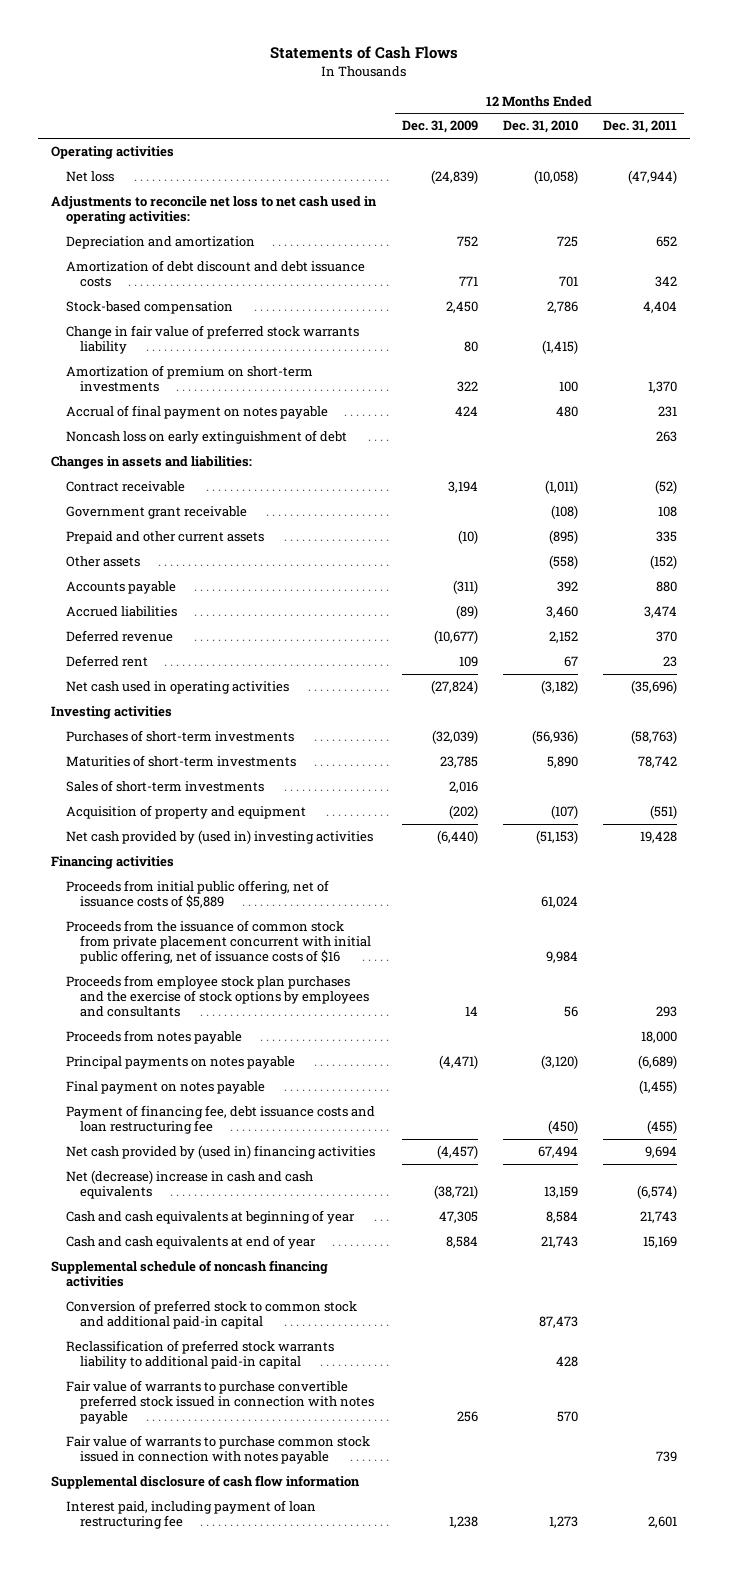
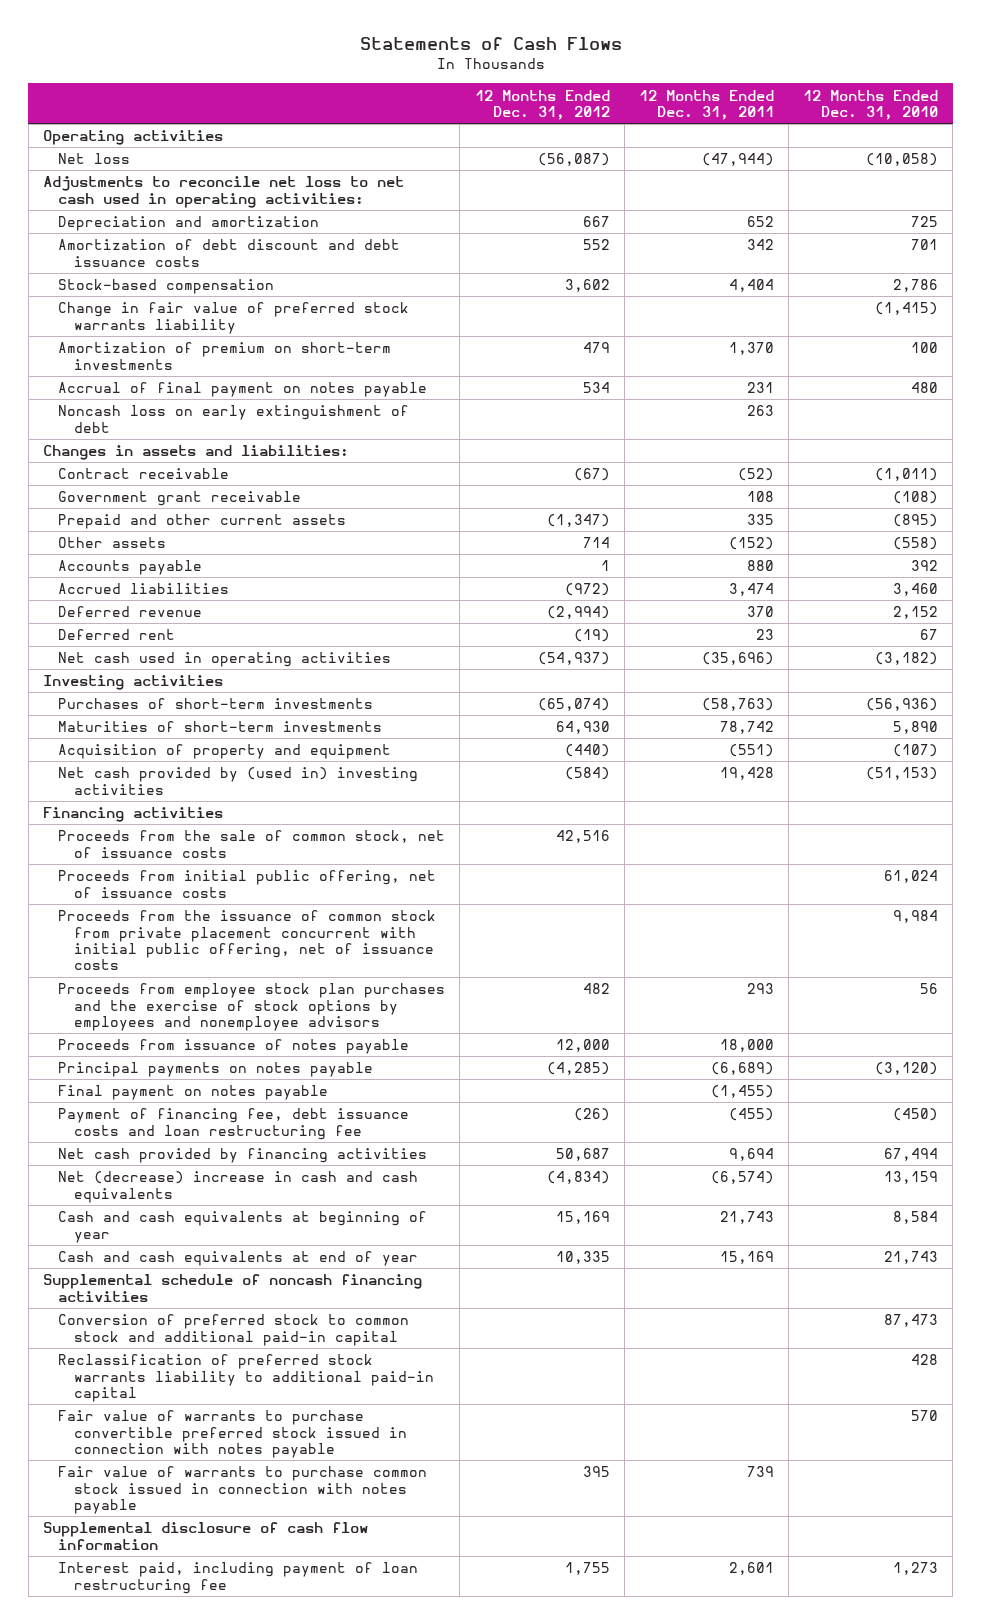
[401,120,478,134] Dec. 31, 2009 -> none
none -> [474,89,610,121] 12 Months Ended Dec. 31, 2012
[65,780,264,793] Sales of short-term investments -> none
none -> [58,830,446,858] Proceeds from the sale of common stock, net of issuance costs
[65,880,329,909] Proceeds from initial public offering, net of issuance costs of $5,889 -> [58,870,437,898] Proceeds from initial public offering, net of issuance costs
[65,920,372,965] Proceeds from the issuance of common stock from private placement concurrent with initial public offering, net of issuance costs of $16 -> [58,910,437,971] Proceeds from the issuance of common stock from private placement concurrent with initial public offering, net of issuance costs
[65,975,370,1018] Proceeds from employee stock plan purchases and the exercise of stock options by employees and consultants -> [58,983,446,1032] Proceeds from employee stock plan purchases and the exercise of stock options by employees and nonemployee advisors
[65,1030,242,1045] Proceeds from notes payable -> [58,1039,410,1055] Proceeds from issuance of notes payable
[65,1145,375,1160] Net cash provided by (used in) financing activities -> [58,1148,428,1164] Net cash provided by financing activities

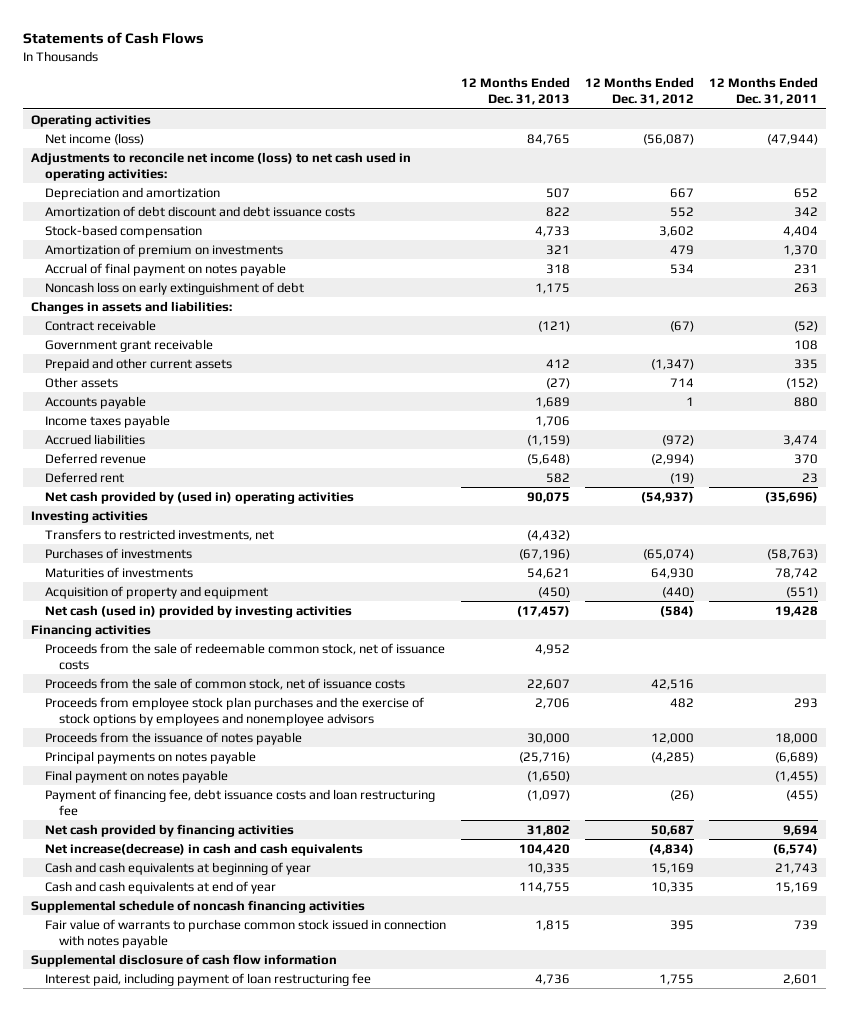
[803,89,939,121] 12 Months Ended Dec. 31, 2010 -> none
none -> [461,77,571,105] 12 Months Ended Dec. 31, 2013
[58,153,131,165] Net loss -> [45,132,145,145] Net income (loss)
[42,176,404,208] Adjustments to reconcile net loss to net cash used in operating activities: -> [30,151,411,181] Adjustments to reconcile net income (loss) to net cash used in operating activities:
[58,302,410,334] Change in fair value of preferred stock warrants liability -> none
[58,342,392,370] Amortization of premium on short-term investments -> [45,243,284,257] Amortization of premium on investments
none -> [45,414,171,428] Income taxes payable
[58,652,392,668] Net cash used in operating activities -> [45,490,355,504] Net cash provided by (used in) operating activities
none -> [45,528,275,541] Transfers to restricted investments, net
[58,698,374,710] Purchases of short-term investments -> [45,547,193,559] Purchases of investments
[58,721,383,733] Maturities of short-term investments -> [45,566,194,578] Maturities of investments
[58,767,419,795] Net cash provided by (used in) investing activities -> [45,604,353,618] Net cash (used in) provided by investing activities
none -> [45,642,446,670] Proceeds from the sale of redeemable common stock, net of issuance costs
[58,870,437,898] Proceeds from initial public offering, net of issuance costs -> none
[58,910,437,971] Proceeds from the issuance of common stock from private placement concurrent with initial public offering, net of issuance costs -> none
[58,1039,410,1055] Proceeds from issuance of notes payable -> [45,731,303,745] Proceeds from the issuance of notes payable
[58,1171,419,1203] Net (decrease) increase in cash and cash equivalents -> [45,842,364,856] Net increase(decrease) in cash and cash equivalents
[58,1314,410,1346] Conversion of preferred stock to common stock and additional paid-in capital -> none
[58,1354,434,1403] Reclassification of preferred stock warrants liability to additional paid-in capital -> none
[58,1410,407,1459] Fair value of warrants to purchase convertible preferred stock issued in connection with notes payable -> none

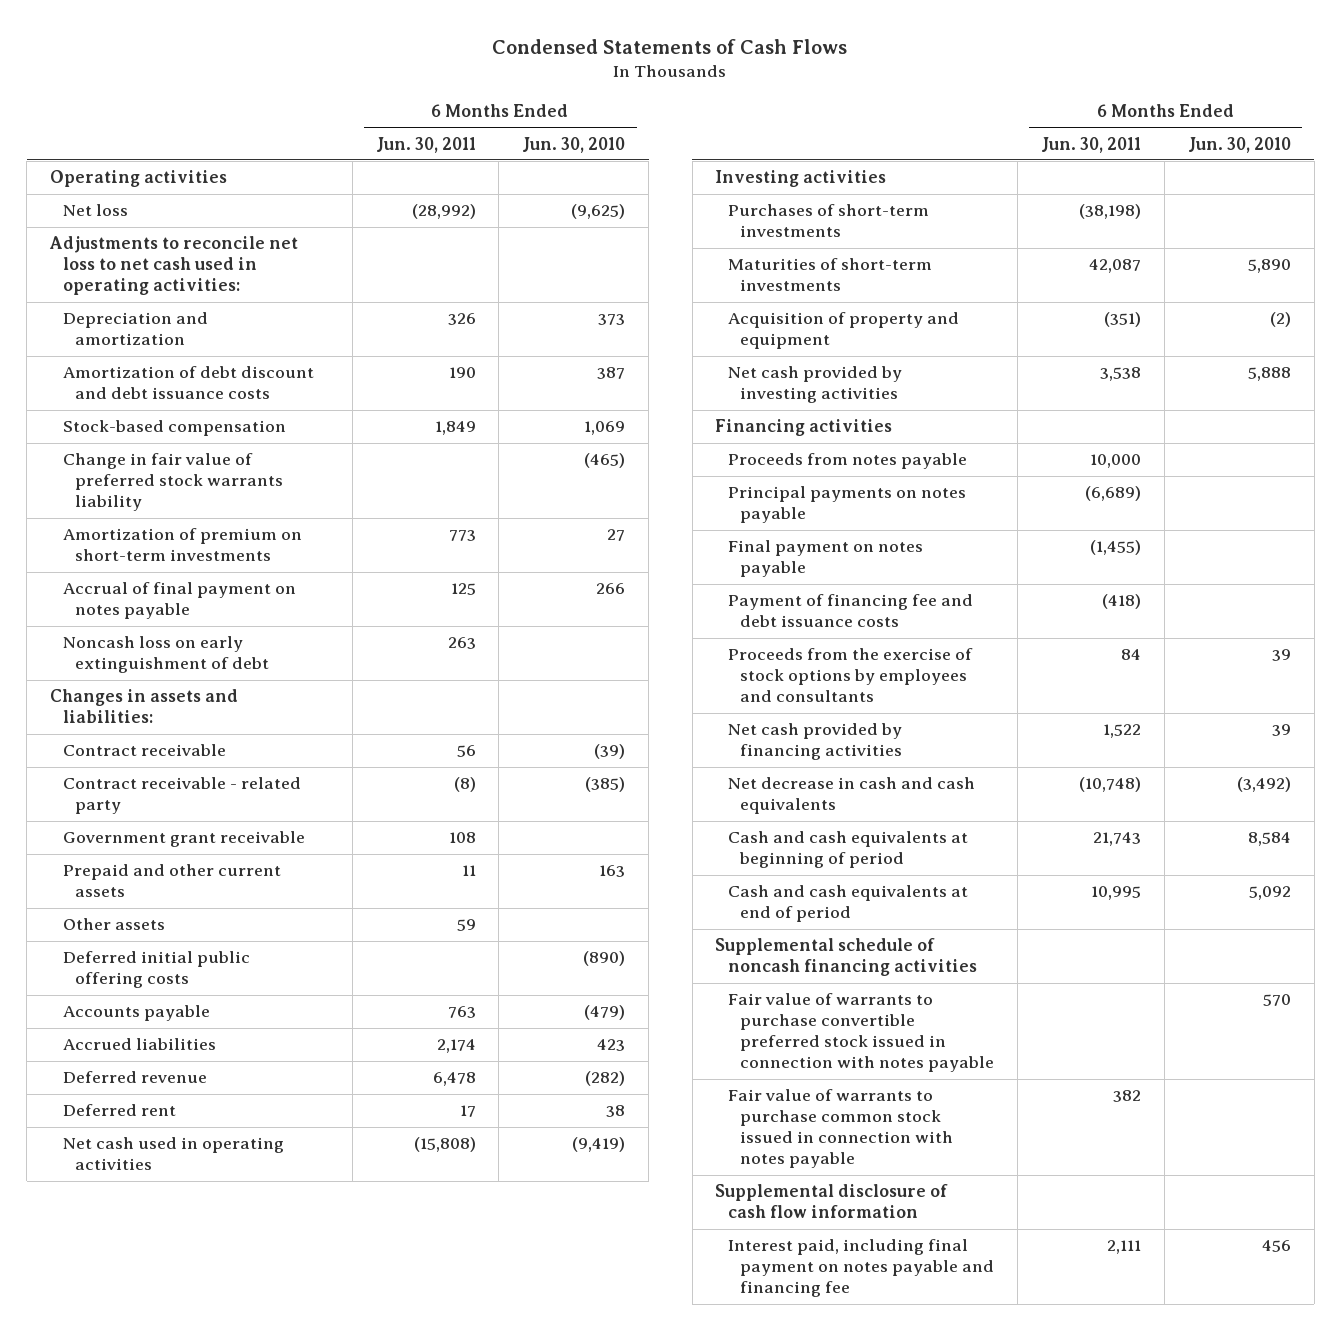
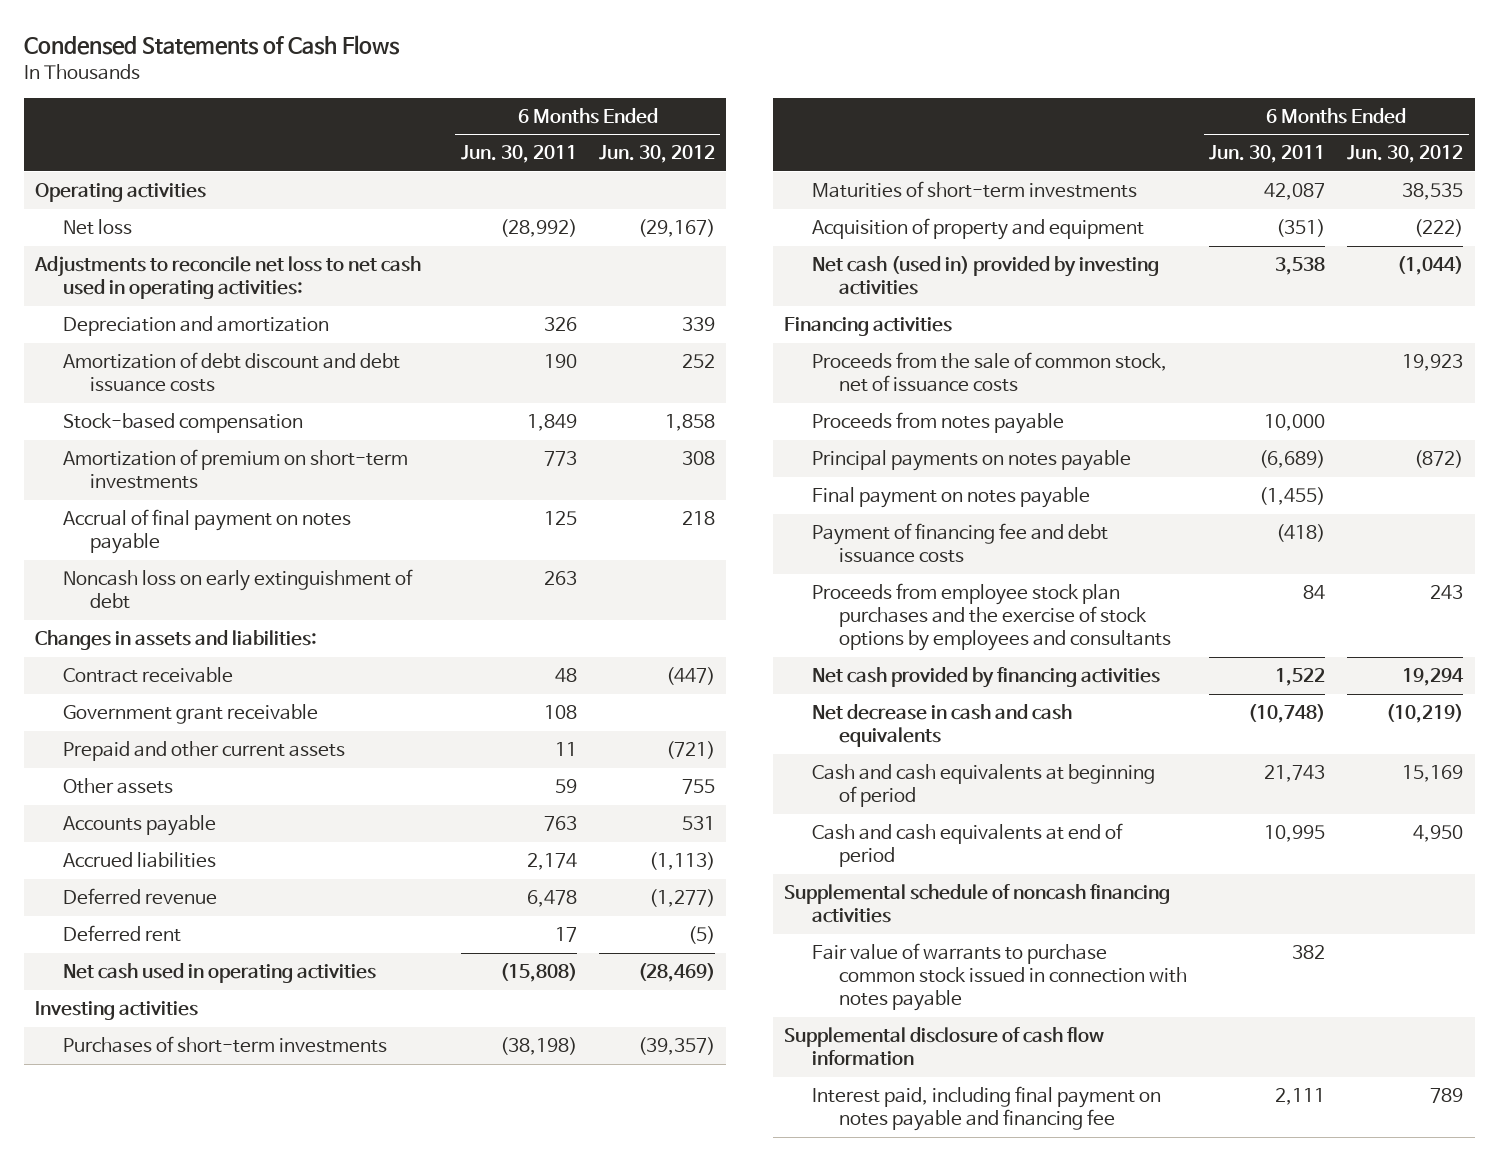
[522,136,626,153] Jun. 30, 2010 -> none
none -> [598,145,715,164] Jun. 30, 2012
[62,453,283,512] Change in fair value of preferred stock warrants liability -> none
[62,777,301,815] Contract receivable - related party -> none
[456,745,476,758] 56 -> [554,668,577,683] 48
[62,951,250,989] Deferred initial public offering costs -> none
[727,366,902,404] Net cash provided by investing activities -> [811,256,1159,296] Net cash (used in) provided by investing activities
none -> [811,352,1167,393] Proceeds from the sale of common stock, net of issuance costs
[727,648,973,703] Proceeds from the exercise of stock options by employees and consultants -> [811,583,1172,652] Proceeds from employee stock plan purchases and the exercise of stock options by employees and consultants
[727,993,995,1073] Fair value of warrants to purchase convertible preferred stock issued in connection with notes payable -> none

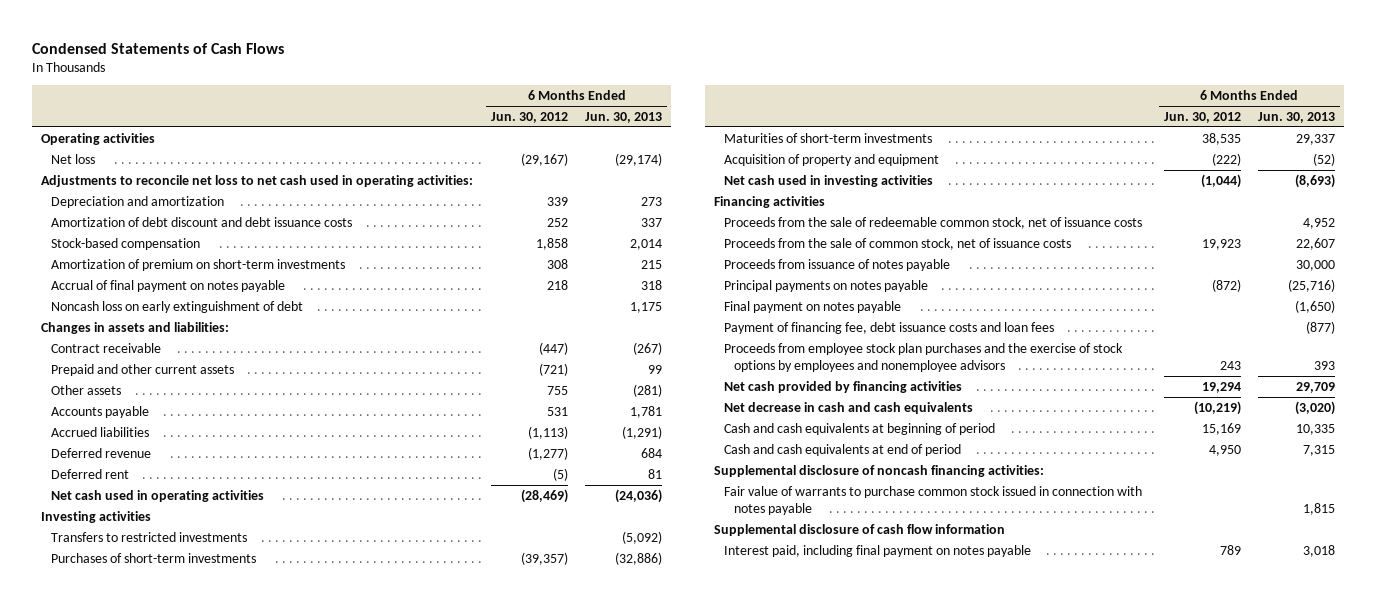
[460,145,577,164] Jun. 30, 2011 -> none
none -> [585,111,663,123] Jun. 30, 2013
[62,704,318,725] Government grant receivable -> none
none -> [51,531,248,542] Transfers to restricted investments
[811,256,1159,296] Net cash (used in) provided by investing activities -> [724,174,934,187] Net cash used in investing activities
none -> [724,216,1143,229] Proceeds from the sale of redeemable common stock, net of issuance costs
[811,412,1064,435] Proceeds from notes payable -> [724,258,951,271] Proceeds from issuance of notes payable
[811,523,1108,564] Payment of financing fee and debt issuance costs -> [724,321,1055,334] Payment of financing fee, debt issuance costs and loan fees
[811,583,1172,652] Proceeds from employee stock plan purchases and the exercise of stock options by employees and consultants -> [724,342,1124,373] Proceeds from employee stock plan purchases and the exercise of stock options by employees and nonemployee advisors
[783,884,1170,924] Supplemental schedule of noncash financing activities -> [714,464,1045,477] Supplemental disclosure of noncash financing activities:
[811,1086,1161,1132] Interest paid, including final payment on notes payable and financing fee -> [724,544,1032,557] Interest paid, including final payment on notes payable

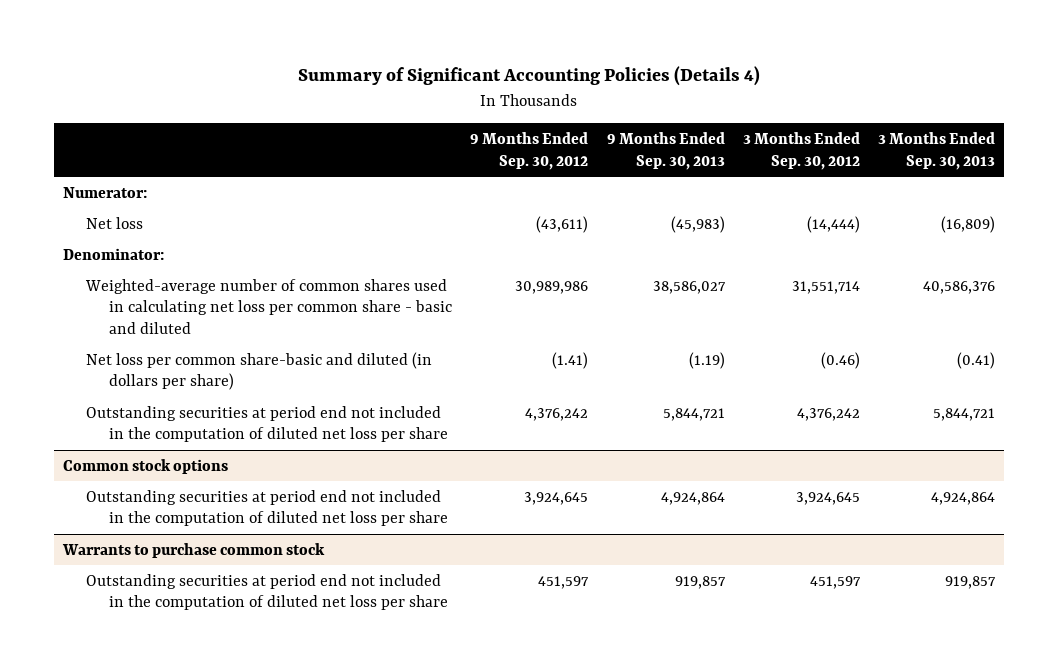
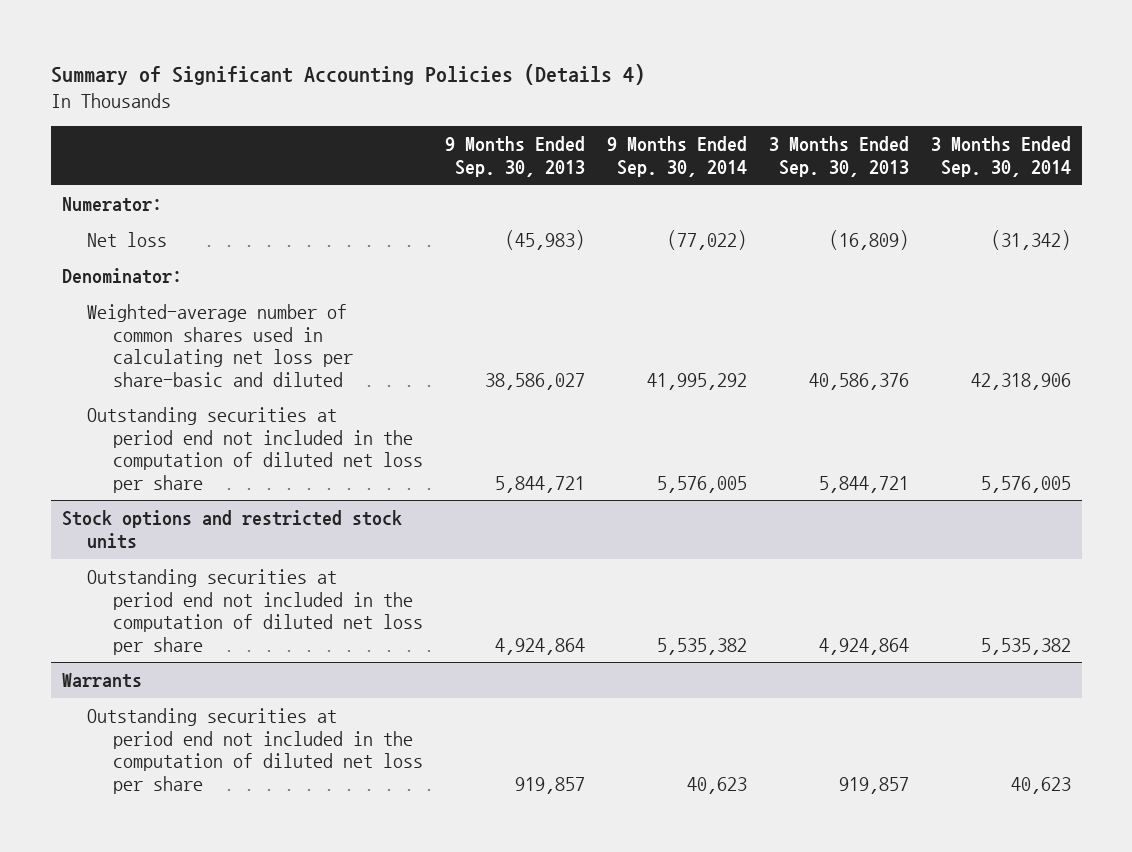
[470,132,589,170] 9 Months Ended Sep. 30, 2012 -> none
[742,132,860,170] 3 Months Ended Sep. 30, 2012 -> none
none -> [607,136,748,177] 9 Months Ended Sep. 30, 2014
none -> [930,136,1071,177] 3 Months Ended Sep. 30, 2014
[86,351,433,391] Net loss per common share-basic and diluted (in dollars per share) -> none
[85,278,453,334] Weighted-average number of common shares used in calculating net loss per common share - basic and diluted -> [87,304,354,387] Weighted-average number of common shares used in calculating net loss per share-basic and diluted
[62,458,228,474] Common stock options -> none
none -> [61,510,402,549] Stock options and restricted stock units
[61,542,325,558] Warrants to purchase common stock -> none
none -> [61,673,142,689] Warrants

